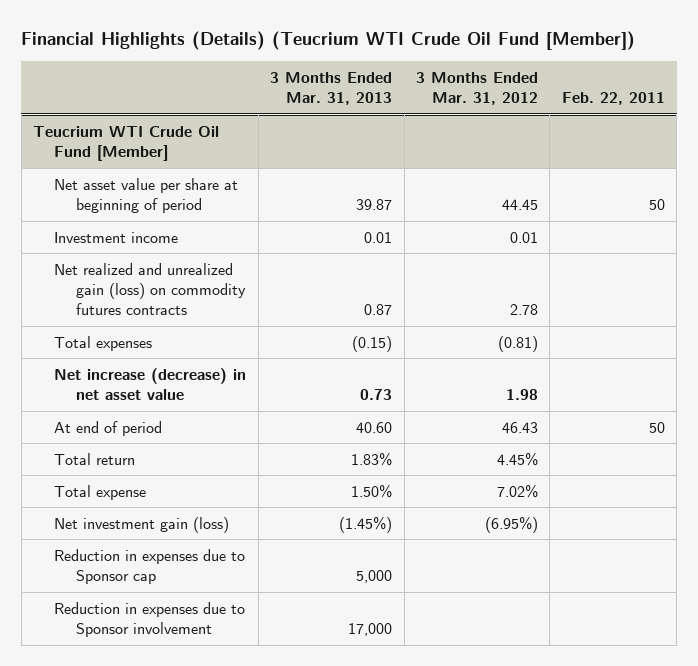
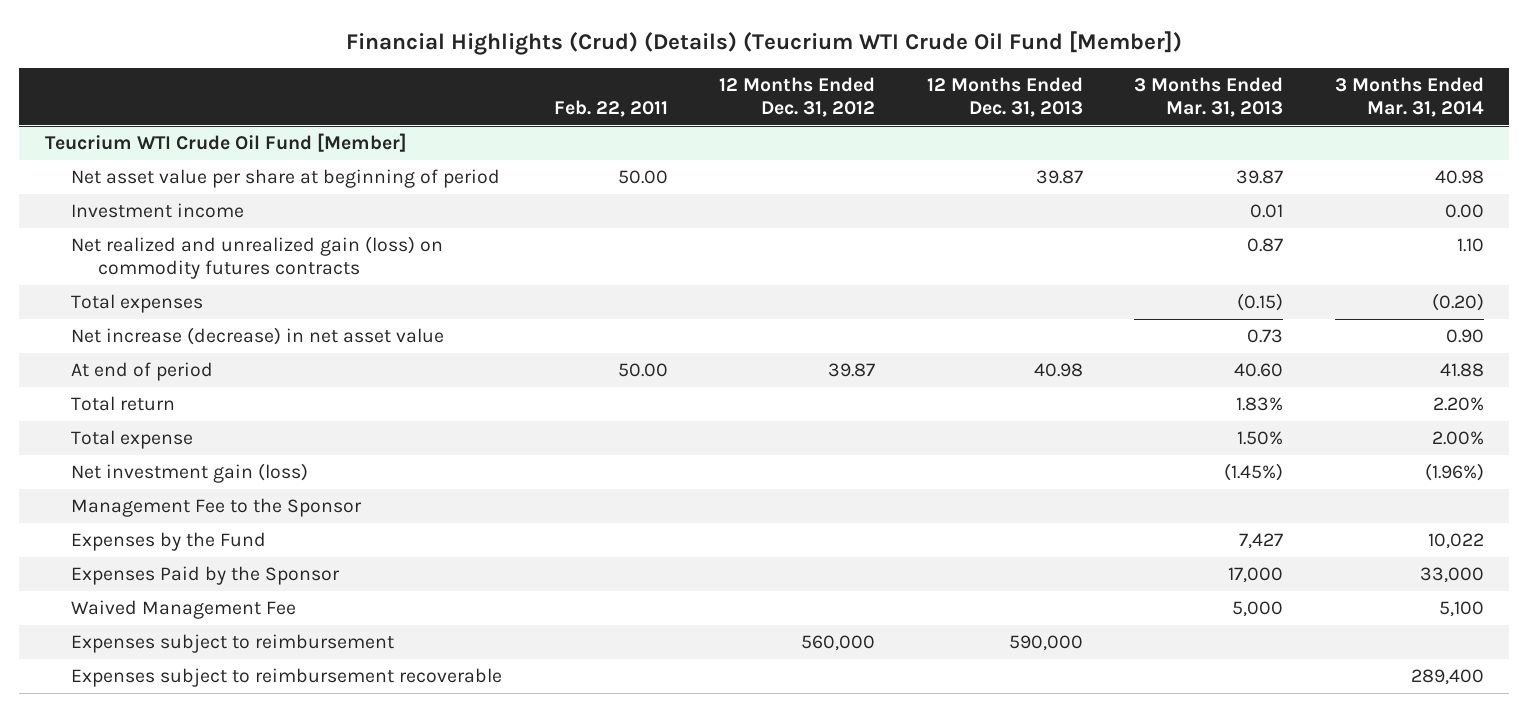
[21,31,636,51] Financial Highlights (Details) (Teucrium WTI Crude Oil Fund [Member]) -> [346,31,1183,56] Financial Highlights (Crud) (Details) (Teucrium WTI Crude Oil Fund [Member])
[416,71,539,106] 3 Months Ended Mar. 31, 2012 -> none
none -> [719,77,876,118] 12 Months Ended Dec. 31, 2012
none -> [926,77,1083,118] 12 Months Ended Dec. 31, 2013
none -> [1334,77,1484,118] 3 Months Ended Mar. 31, 2014
[648,198,665,210] 50 -> [617,169,668,184] 50.00
[648,421,665,433] 50 -> [617,362,668,377] 50.00
[54,548,246,584] Reduction in expenses due to Sponsor cap -> none
[54,601,246,637] Reduction in expenses due to Sponsor involvement -> none
none -> [71,497,363,517] Management Fee to the Sponsor
none -> [71,531,267,551] Expenses by the Fund
none -> [71,565,341,585] Expenses Paid by the Sponsor
none -> [71,599,297,619] Waived Management Fee
none -> [71,633,395,653] Expenses subject to reimbursement
none -> [71,667,503,687] Expenses subject to reimbursement recoverable

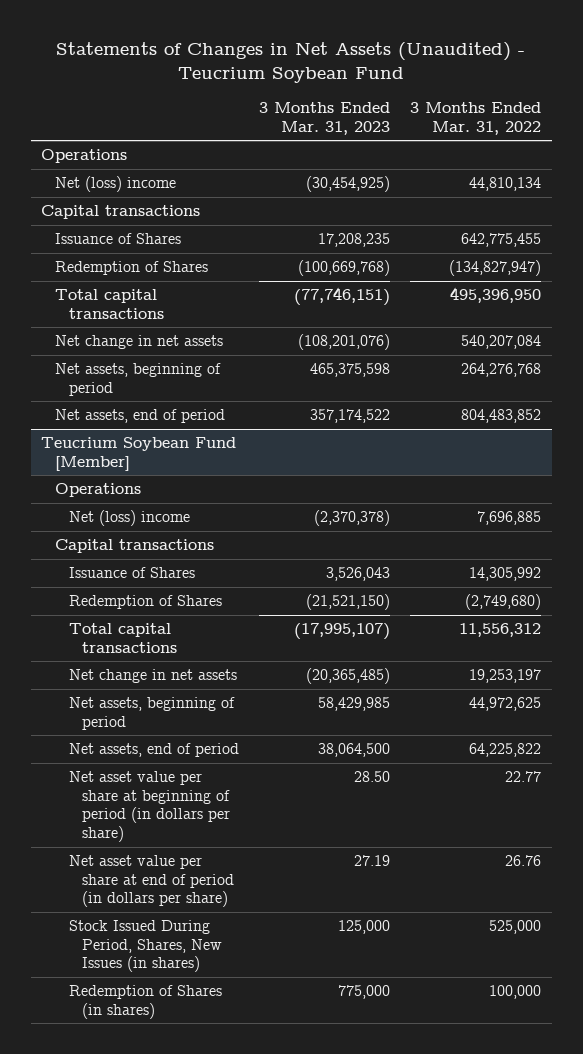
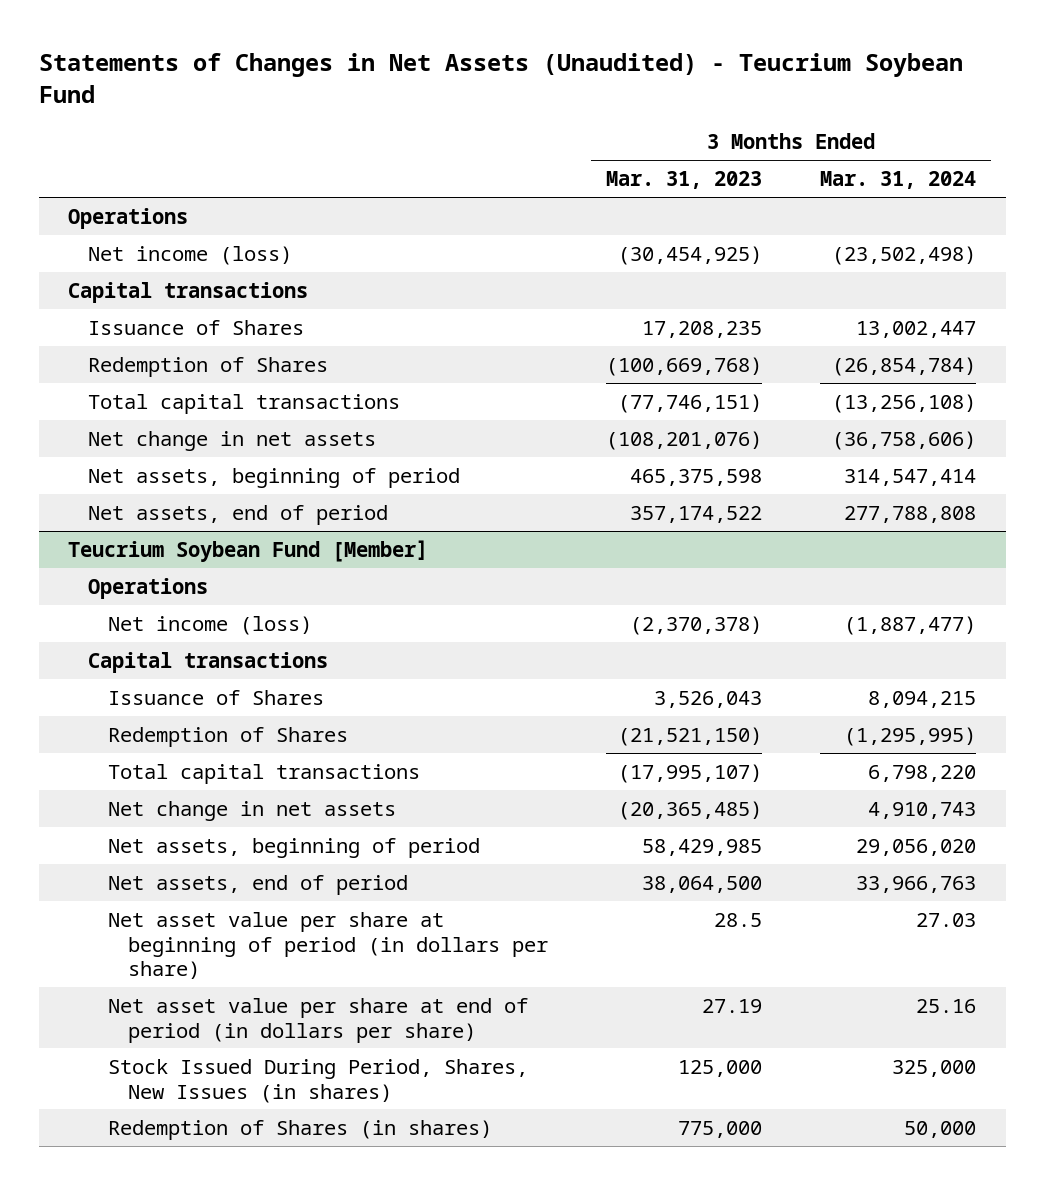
[410,102,542,135] 3 Months Ended Mar. 31, 2022 -> none
none -> [820,171,977,190] Mar. 31, 2024
[54,176,176,193] Net (loss) income -> [87,245,292,265] Net income (loss)
[68,510,190,527] Net (loss) income -> [107,615,312,635] Net income (loss)
[353,771,390,783] 28.50 -> [713,912,762,927] 28.5

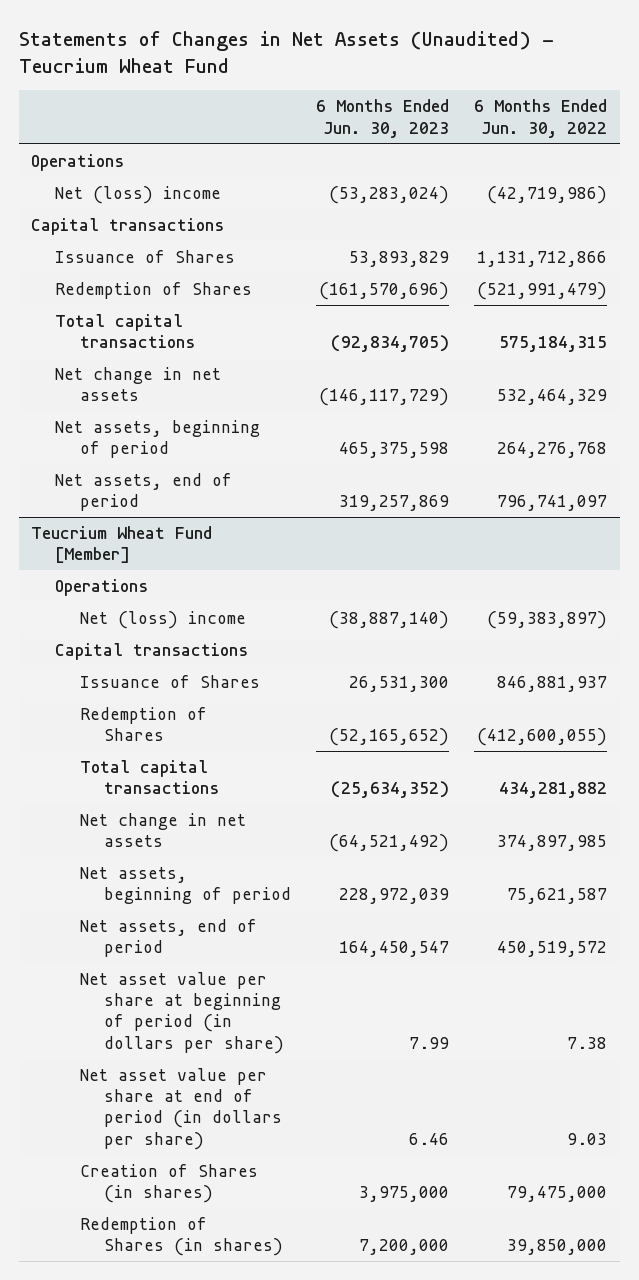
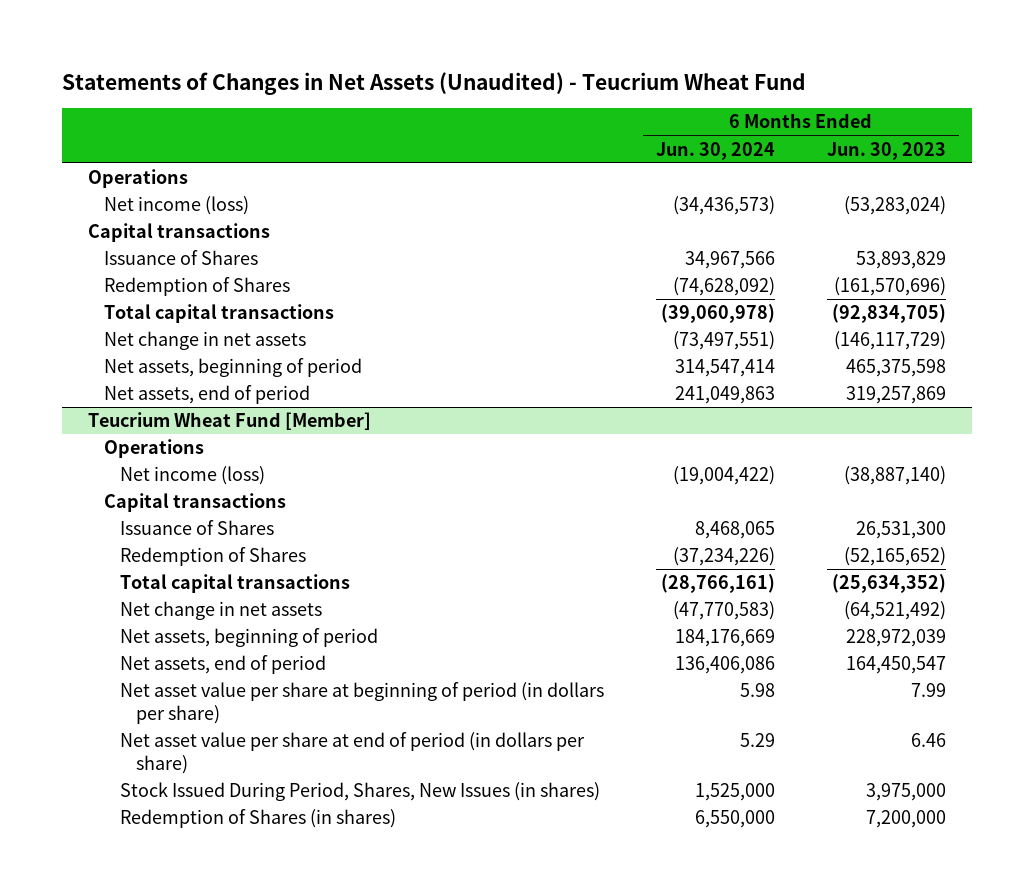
[474,99,608,138] 6 Months Ended Jun. 30, 2022 -> none
none -> [656,141,776,160] Jun. 30, 2024
[55,186,222,205] Net (loss) income -> [103,196,249,216] Net income (loss)
[79,611,246,630] Net (loss) income -> [119,466,265,486] Net income (loss)
[79,1164,258,1204] Creation of Shares (in shares) -> [119,782,600,802] Stock Issued During Period, Shares, New Issues (in shares)

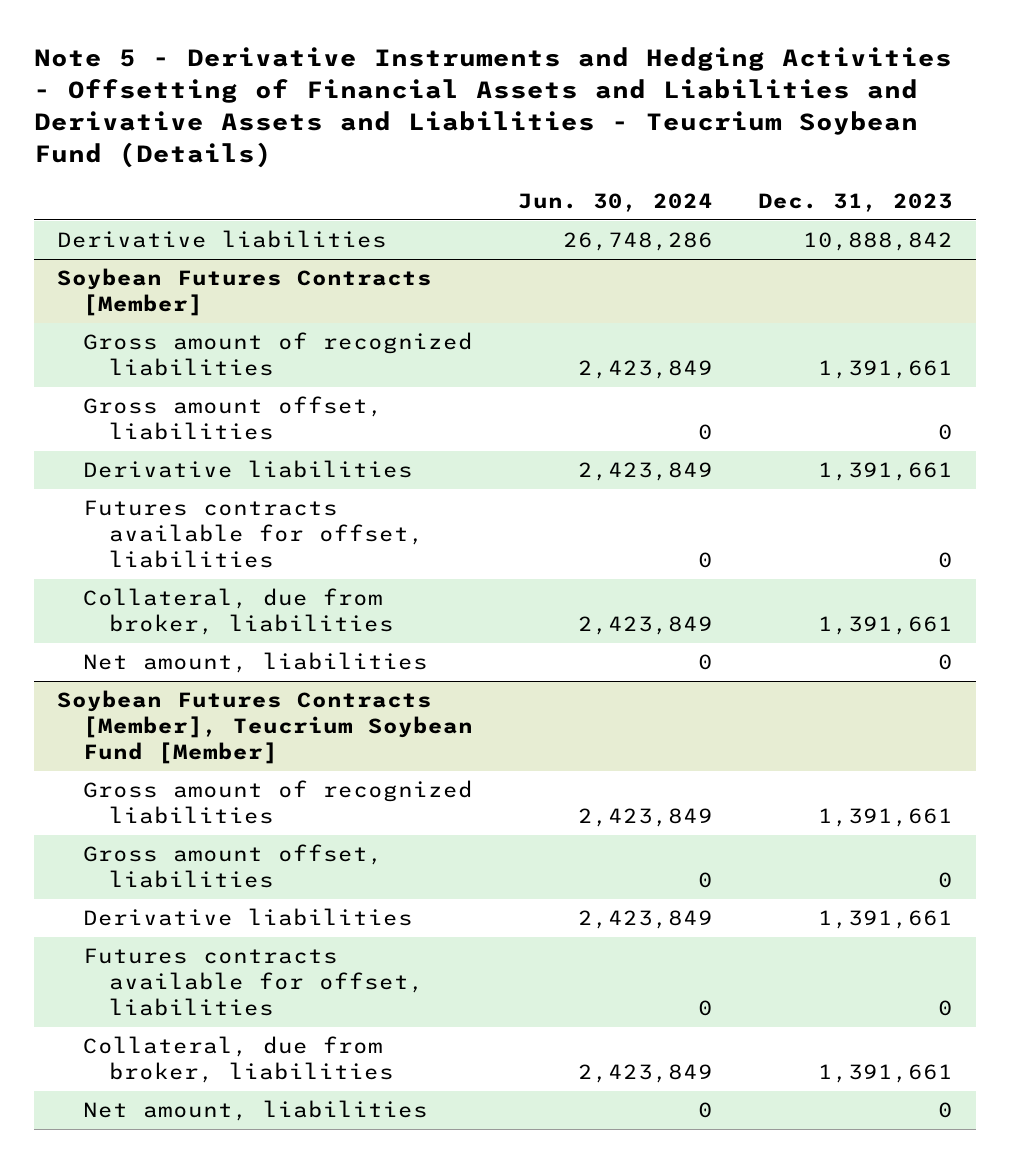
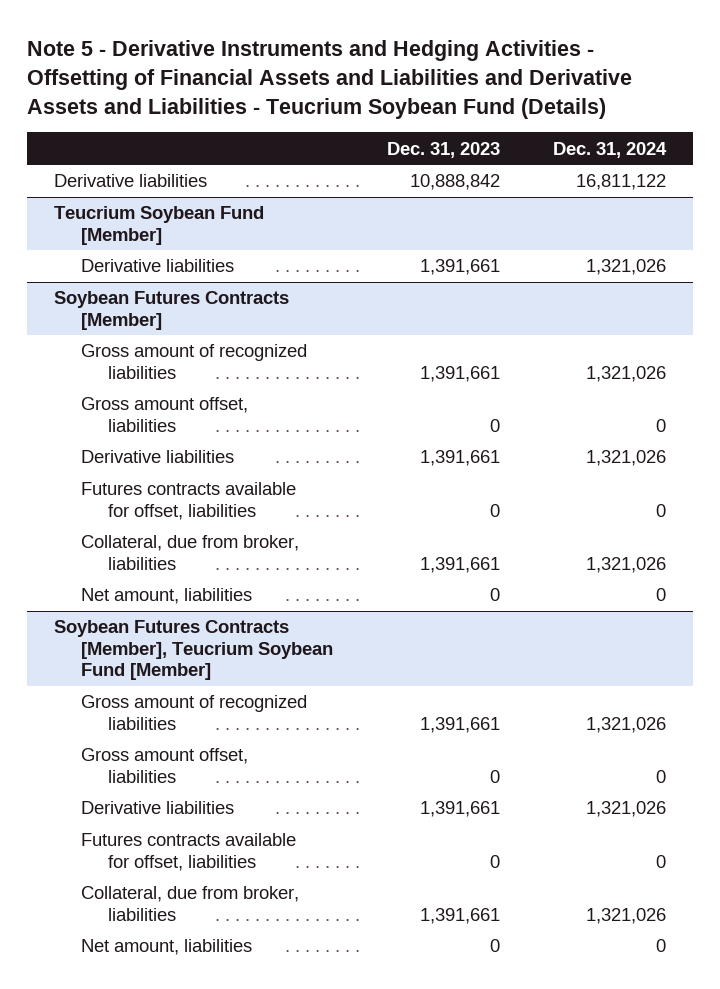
[517,193,713,213] Jun. 30, 2024 -> none
none -> [553,141,668,158] Dec. 31, 2024
none -> [54,206,265,245] Teucrium Soybean Fund [Member]
none -> [81,259,235,273] Derivative liabilities

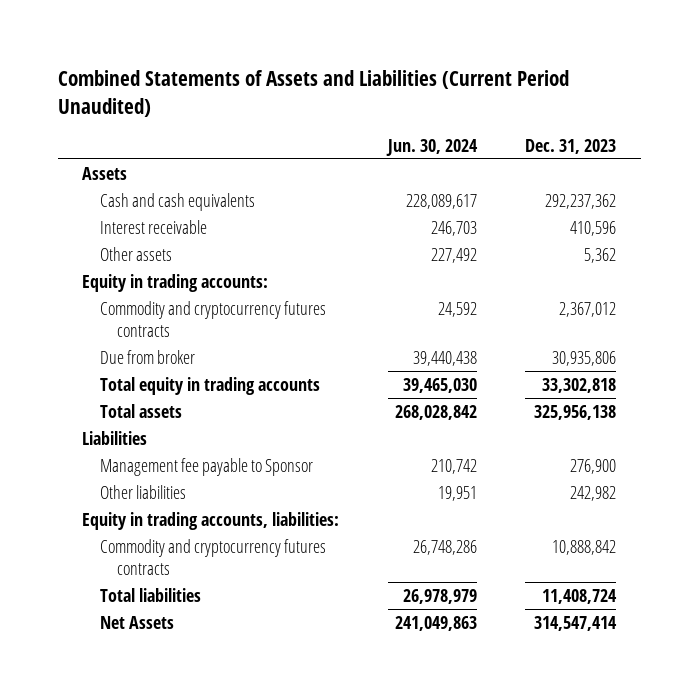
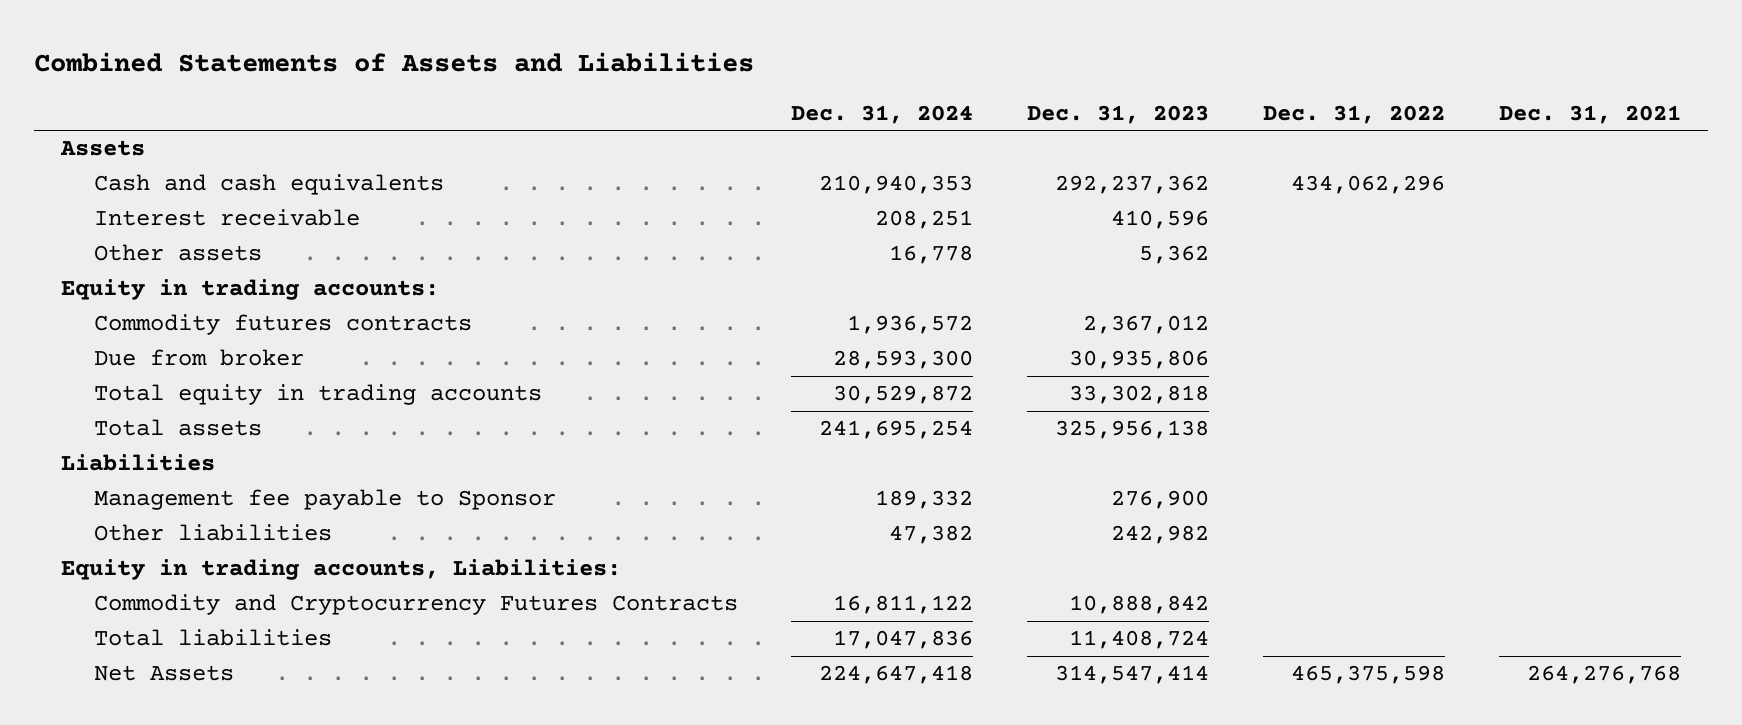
[57,69,569,117] Combined Statements of Assets and Liabilities (Current Period Unaudited) -> [34,52,755,73] Combined Statements of Assets and Liabilities
[385,138,478,156] Jun. 30, 2024 -> none
none -> [791,104,974,124] Dec. 31, 2024
none -> [1263,104,1446,124] Dec. 31, 2022
none -> [1498,104,1681,124] Dec. 31, 2021
[99,300,326,337] Commodity and cryptocurrency futures contracts -> [93,314,472,336] Commodity futures contracts
[82,511,340,530] Equity in trading accounts, liabilities: -> [60,559,621,581] Equity in trading accounts, Liabilities:
[99,538,326,575] Commodity and cryptocurrency futures contracts -> [93,594,738,616] Commodity and Cryptocurrency Futures Contracts

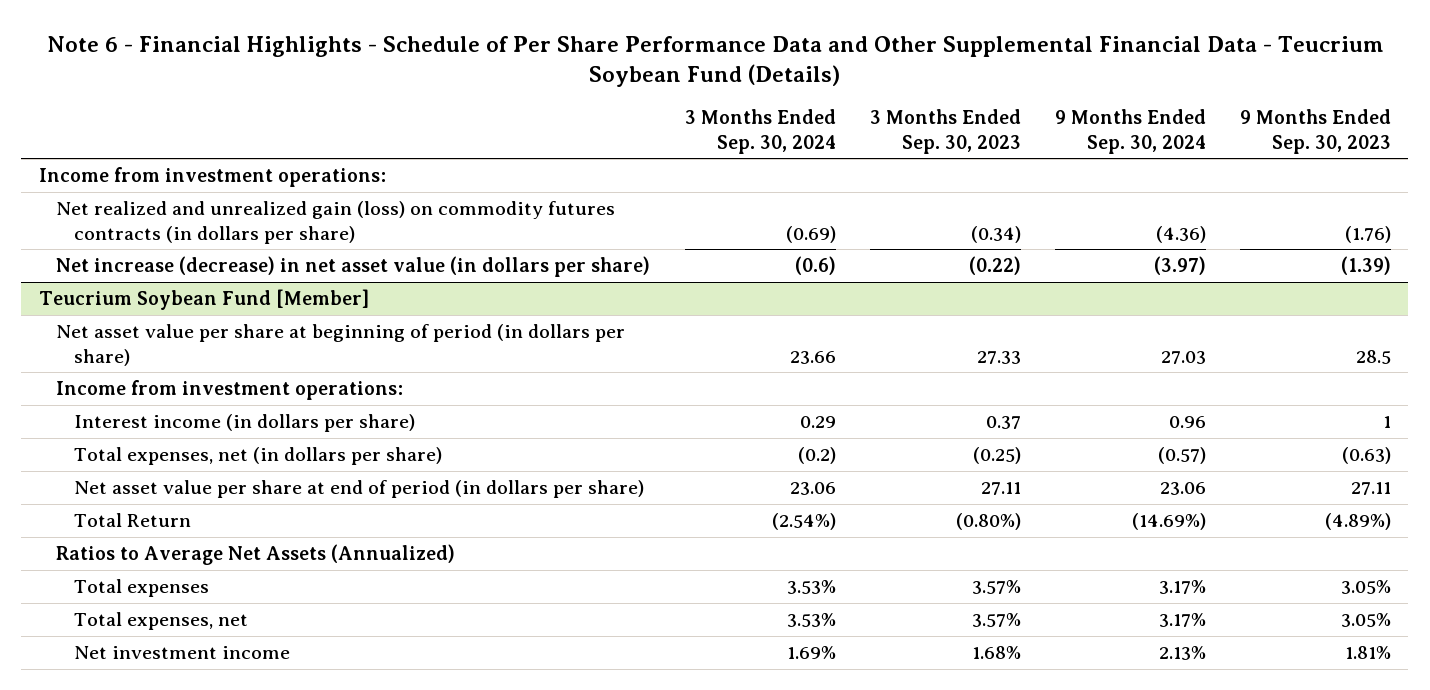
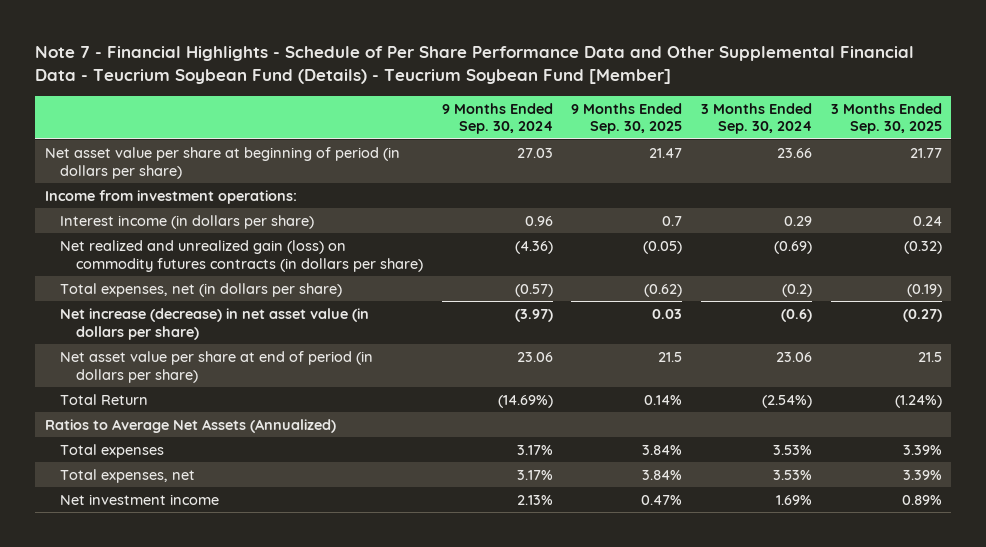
[46,35,1384,87] Note 6 - Financial Highlights - Schedule of Per Share Performance Data and Other Supplemental Financial Data - Teucrium Soybean Fund (Details) -> [35,46,915,85] Note 7 - Financial Highlights - Schedule of Per Share Performance Data and Other Supplemental Financial Data - Teucrium Soybean Fund (Details) - Teucrium Soybean Fund [Member]
[869,109,1021,154] 3 Months Ended Sep. 30, 2023 -> none
[1240,109,1392,154] 9 Months Ended Sep. 30, 2023 -> none
none -> [571,102,683,135] 9 Months Ended Sep. 30, 2025
none -> [830,102,942,135] 3 Months Ended Sep. 30, 2025
[38,167,386,188] Income from investment operations: -> none
[38,289,369,311] Teucrium Soybean Fund [Member] -> none
[56,201,616,244] Net realized and unrealized gain (loss) on commodity futures contracts (in dollars per share) -> [60,239,424,272] Net realized and unrealized gain (loss) on commodity futures contracts (in dollars per share)
[56,256,651,278] Net increase (decrease) in net asset value (in dollars per share) -> [60,307,370,340] Net increase (decrease) in net asset value (in dollars per share)

